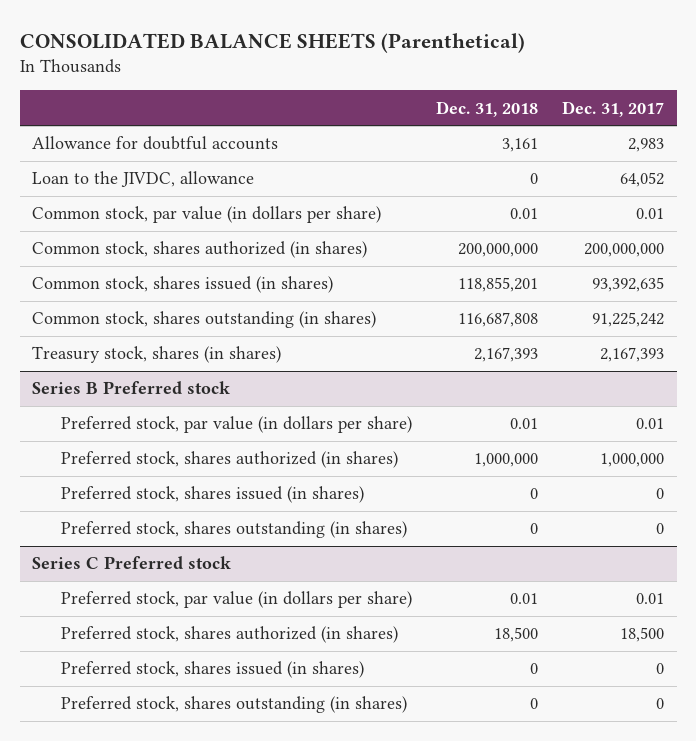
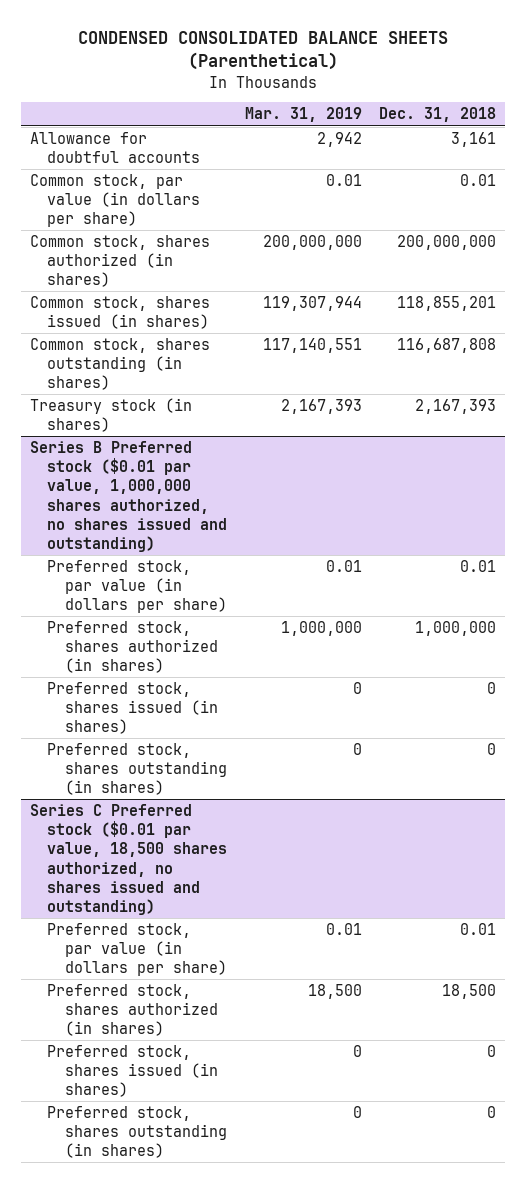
[19,32,525,53] CONSOLIDATED BALANCE SHEETS (Parenthetical) -> [77,31,448,71] CONDENSED CONSOLIDATED BALANCE SHEETS (Parenthetical)
[562,100,665,117] Dec. 31, 2017 -> none
none -> [244,107,362,123] Mar. 31, 2019
[32,171,255,188] Loan to the JIVDC, allowance -> none
[32,346,282,364] Treasury stock, shares (in shares) -> [29,397,192,433] Treasury stock (in shares)
[32,381,231,395] Series B Preferred stock -> [29,440,228,553] Series B Preferred stock ($0.01 par value, 1,000,000 shares authorized, no shares issued and outstanding)
[32,556,232,570] Series C Preferred stock -> [29,803,228,916] Series C Preferred stock ($0.01 par value, 18,500 shares authorized, no shares issued and outstanding)

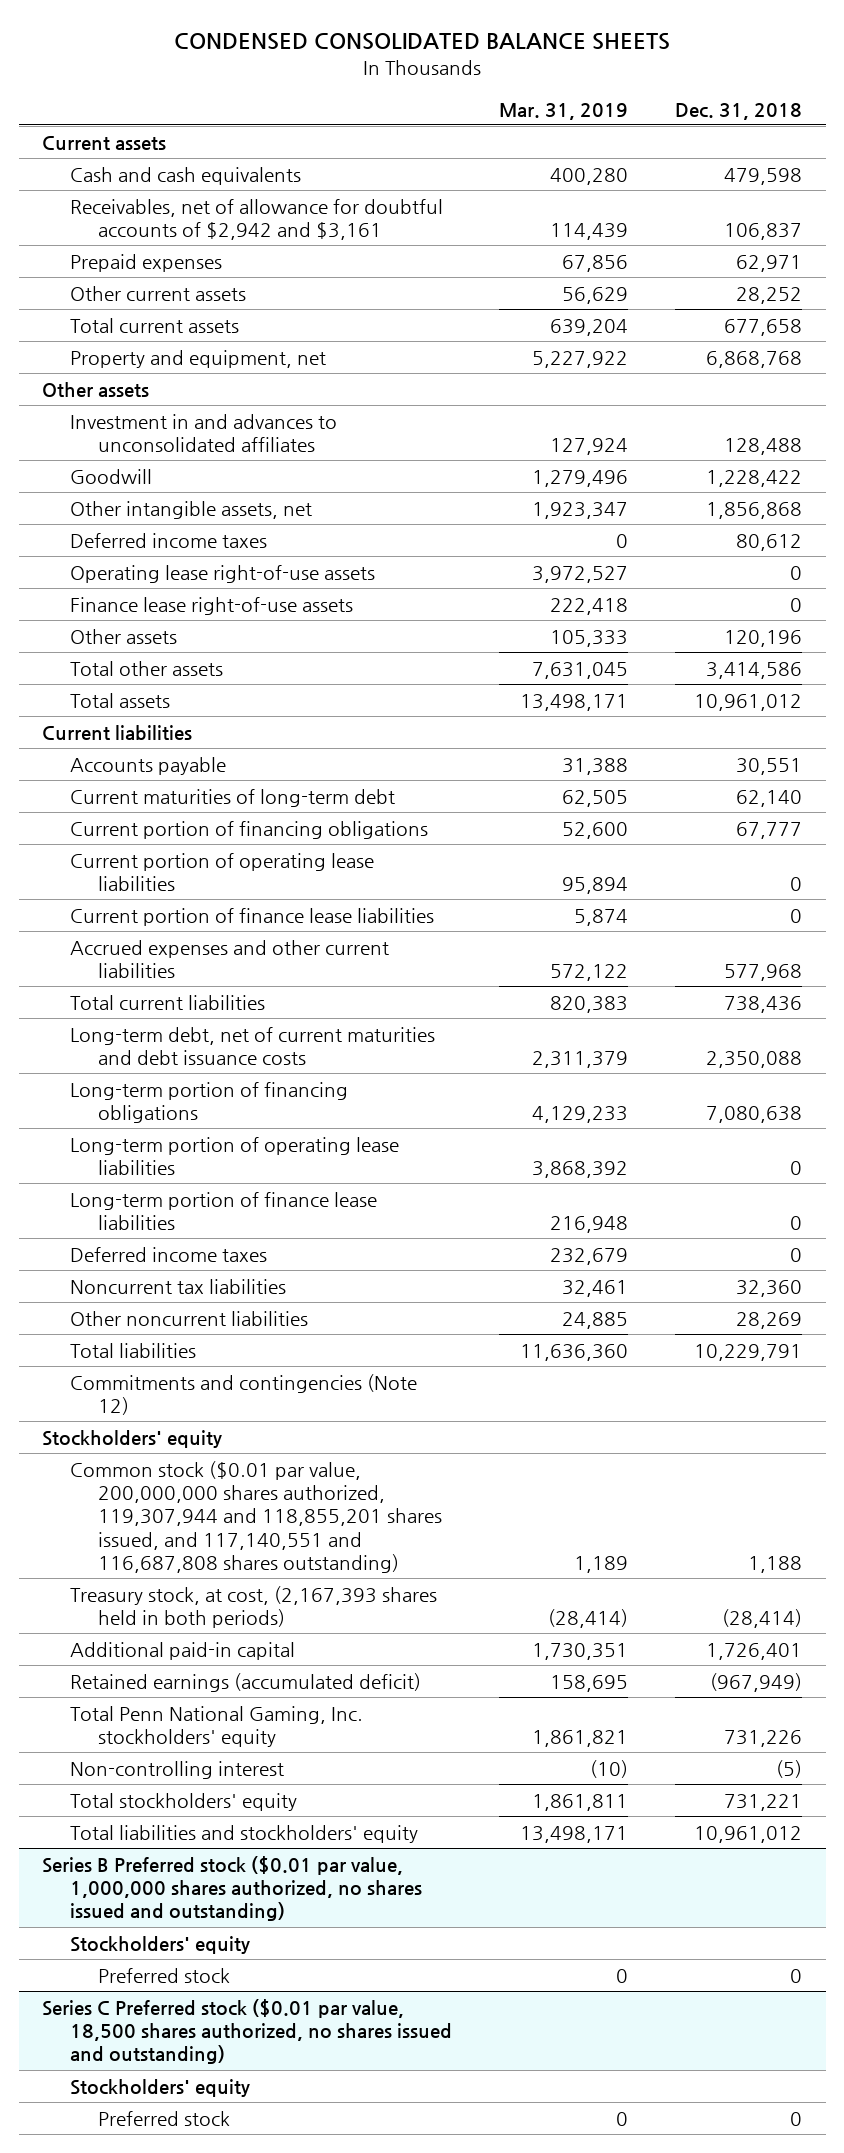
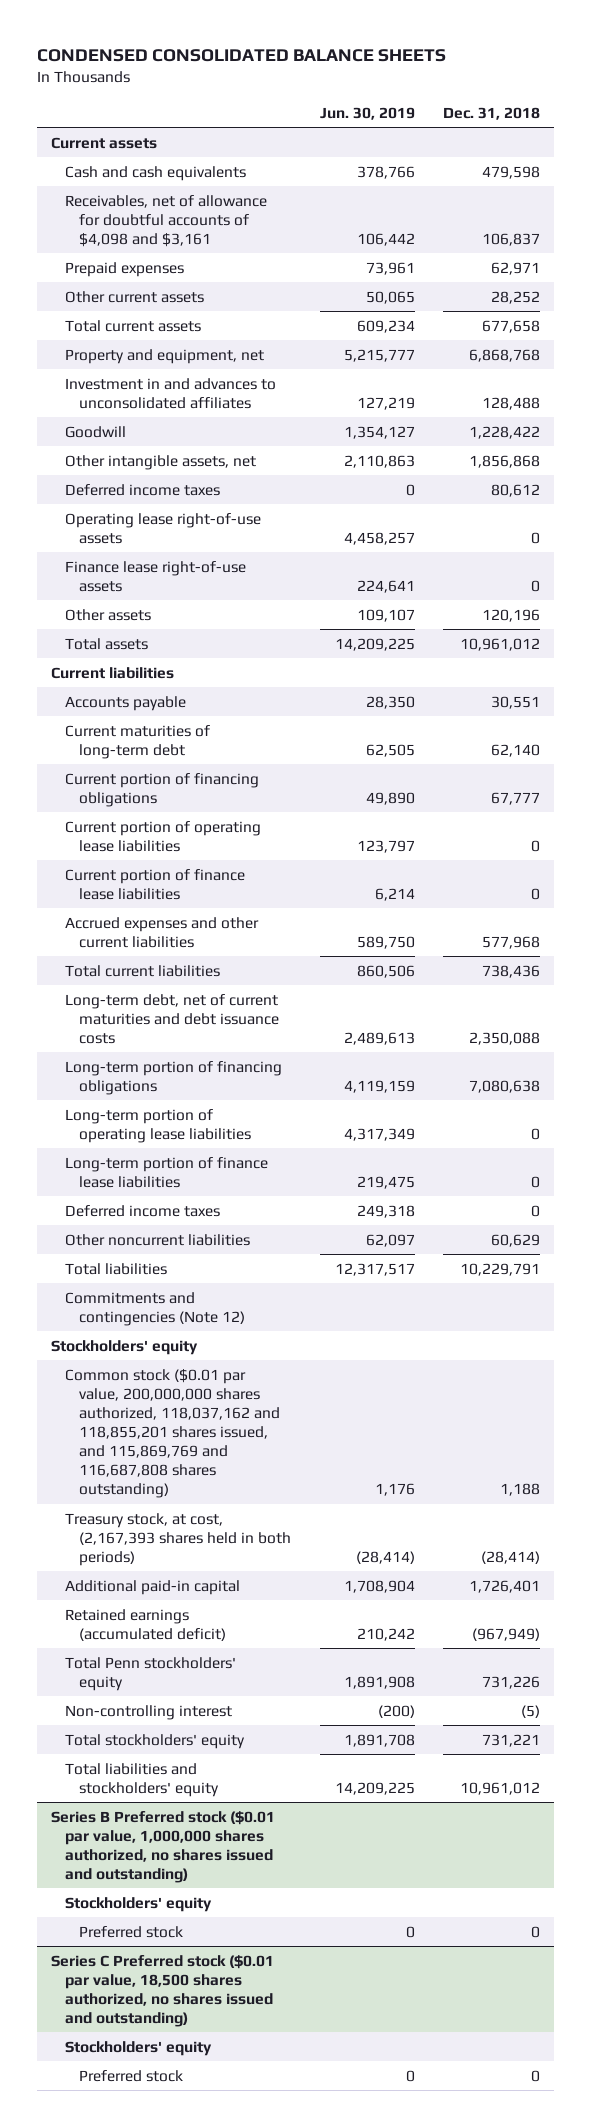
[499,102,629,120] Mar. 31, 2019 -> none
none -> [319,106,415,120] Jun. 30, 2019
[70,198,444,241] Receivables, net of allowance for doubtful accounts of $2,942 and $3,161 -> [65,194,268,247] Receivables, net of allowance for doubtful accounts of $4,098 and $3,161
[42,381,150,397] Other assets -> none
[70,660,224,676] Total other assets -> none
[70,1278,287,1294] Noncurrent tax liabilities -> none
[736,1311,803,1329] 28,269 -> [491,1233,541,1247] 60,629
[70,1460,442,1574] Common stock ($0.01 par value, 200,000,000 shares authorized, 119,307,944 and 118,855,201 shares issued, and 117,140,551 and 116,687,808 shares outstanding) -> [65,1368,281,1499] Common stock ($0.01 par value, 200,000,000 shares authorized, 118,037,162 and 118,855,201 shares issued, and 115,869,769 and 116,687,808 shares outstanding)
[70,1705,364,1748] Total Penn National Gaming, Inc. stockholders' equity -> [65,1656,237,1691] Total Penn stockholders' equity

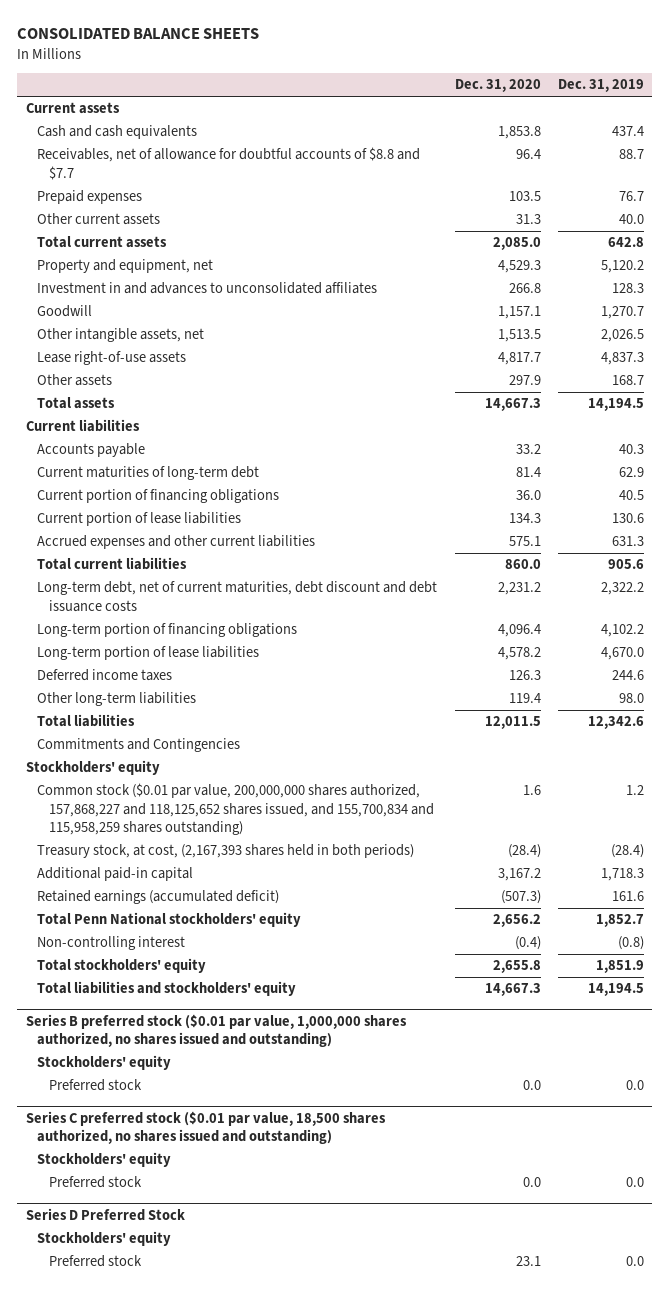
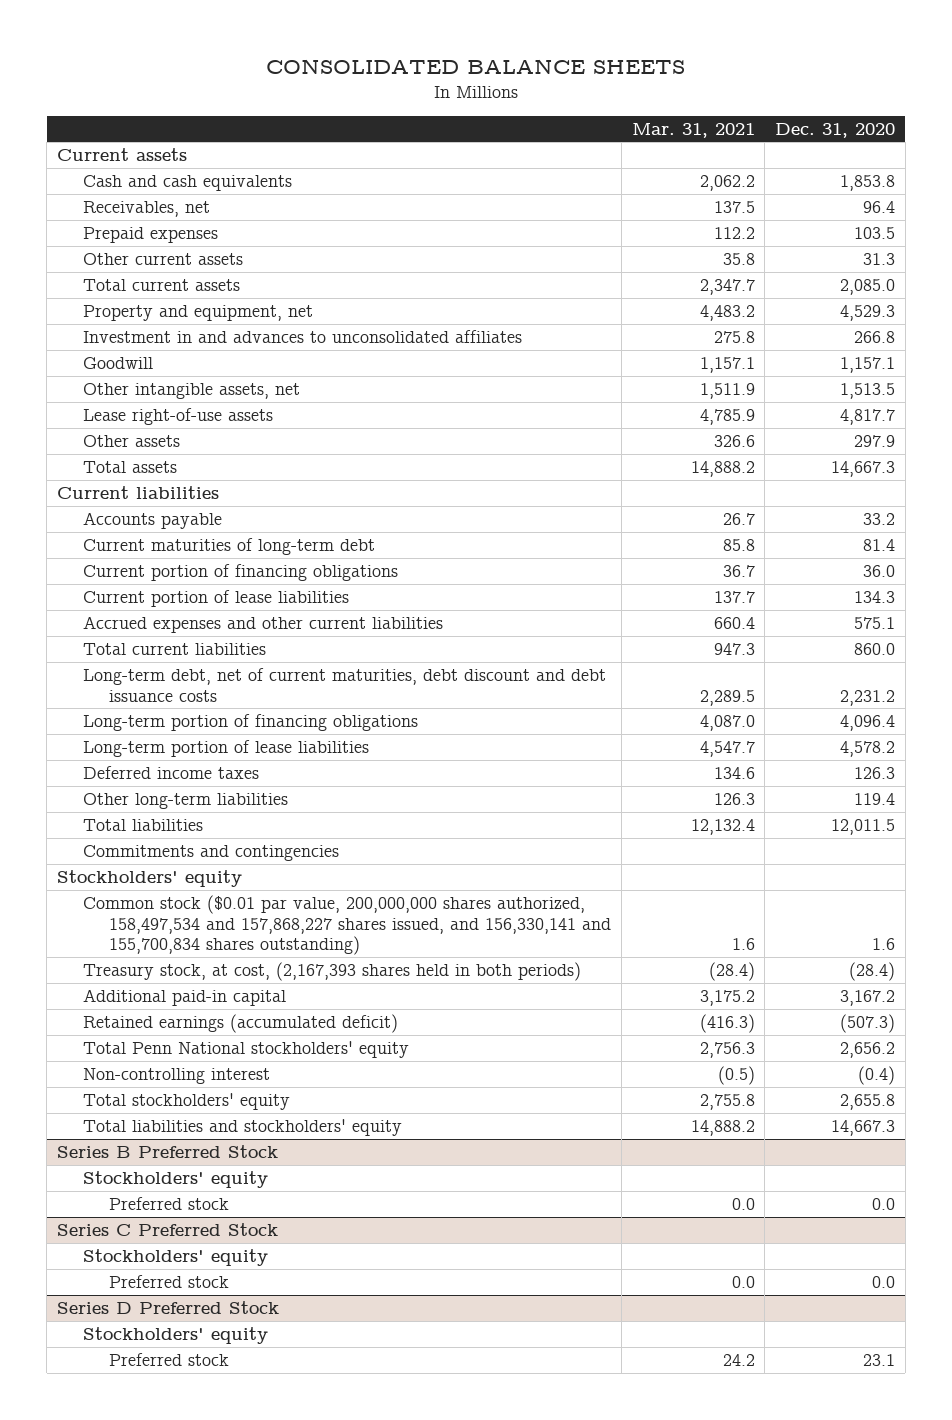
[557,79,644,93] Dec. 31, 2019 -> none
none -> [631,122,755,138] Mar. 31, 2021
[37,147,421,180] Receivables, net of allowance for doubtful accounts of $8.8 and $7.7 -> [82,201,210,218] Receivables, net
[37,738,241,753] Commitments and Contingencies -> [82,845,339,862] Commitments and contingencies
[37,783,435,835] Common stock ($0.01 par value, 200,000,000 shares authorized, 157,868,227 and 118,125,652 shares issued, and 155,700,834 and 115,958,259 shares outstanding) -> [82,895,611,956] Common stock ($0.01 par value, 200,000,000 shares authorized, 158,497,534 and 157,868,227 shares issued, and 156,330,141 and 155,700,834 shares outstanding)
[25,1013,407,1047] Series B preferred stock ($0.01 par value, 1,000,000 shares authorized, no shares issued and outstanding) -> [56,1145,278,1159] Series B Preferred Stock
[25,1110,386,1144] Series C preferred stock ($0.01 par value, 18,500 shares authorized, no shares issued and outstanding) -> [56,1223,278,1237] Series C Preferred Stock

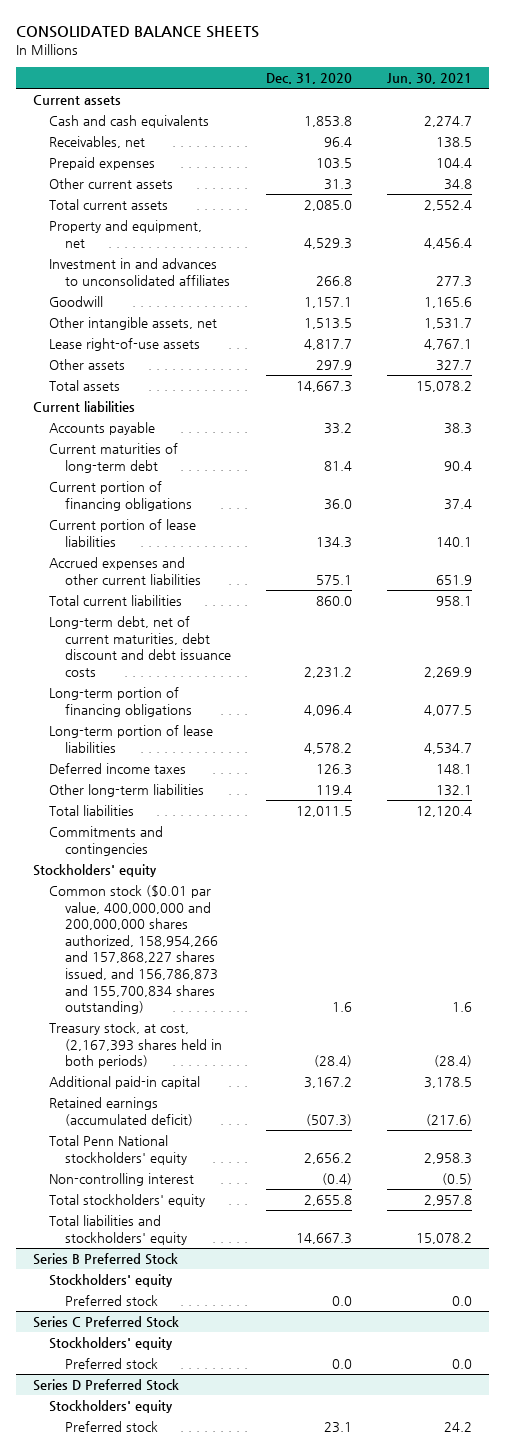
[631,122,755,138] Mar. 31, 2021 -> none
none -> [386,73,472,85] Jun. 30, 2021
[82,895,611,956] Common stock ($0.01 par value, 200,000,000 shares authorized, 158,497,534 and 157,868,227 shares issued, and 156,330,141 and 155,700,834 shares outstanding) -> [49,885,218,1015] Common stock ($0.01 par value, 400,000,000 and 200,000,000 shares authorized, 158,954,266 and 157,868,227 shares issued, and 156,786,873 and 155,700,834 shares outstanding)

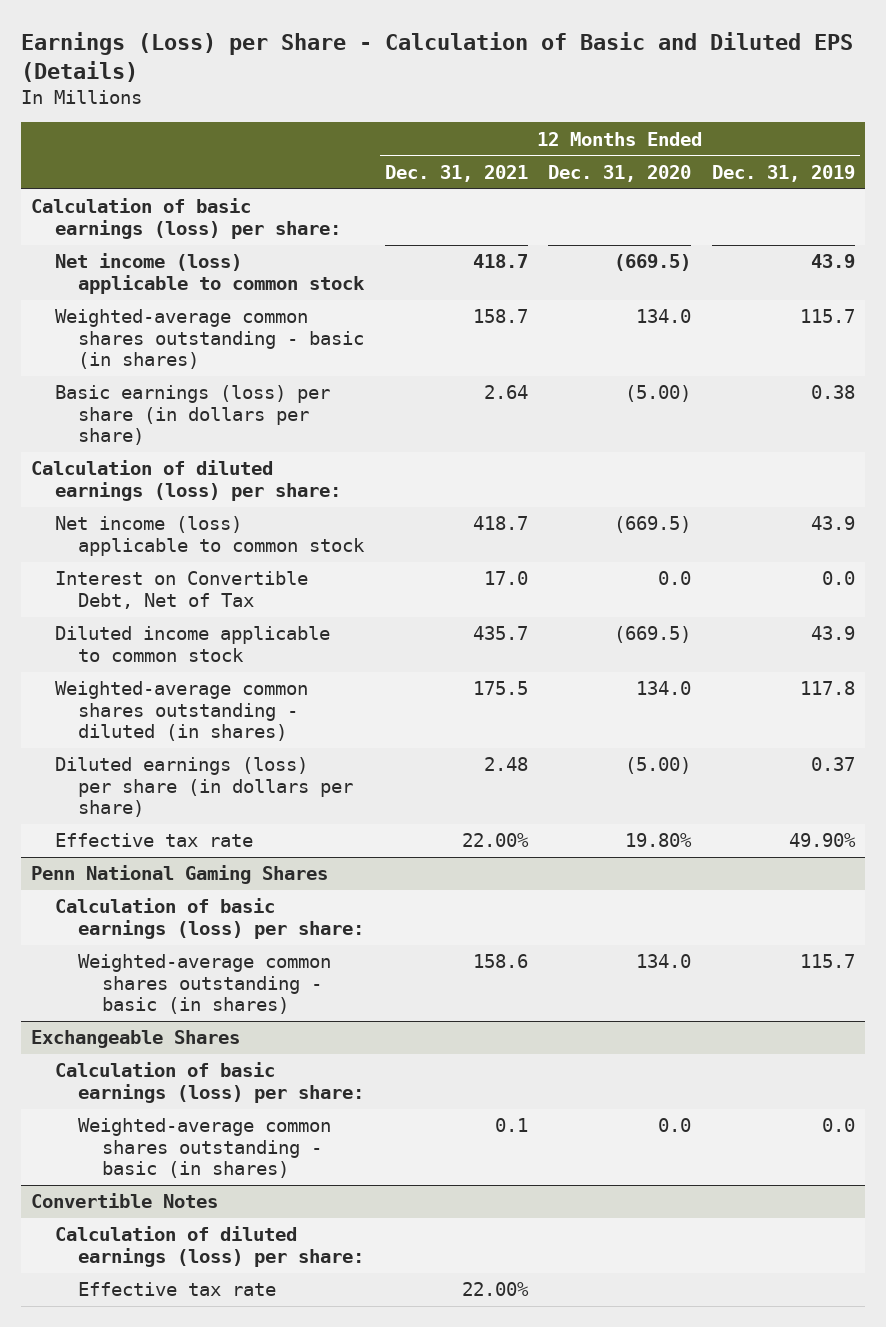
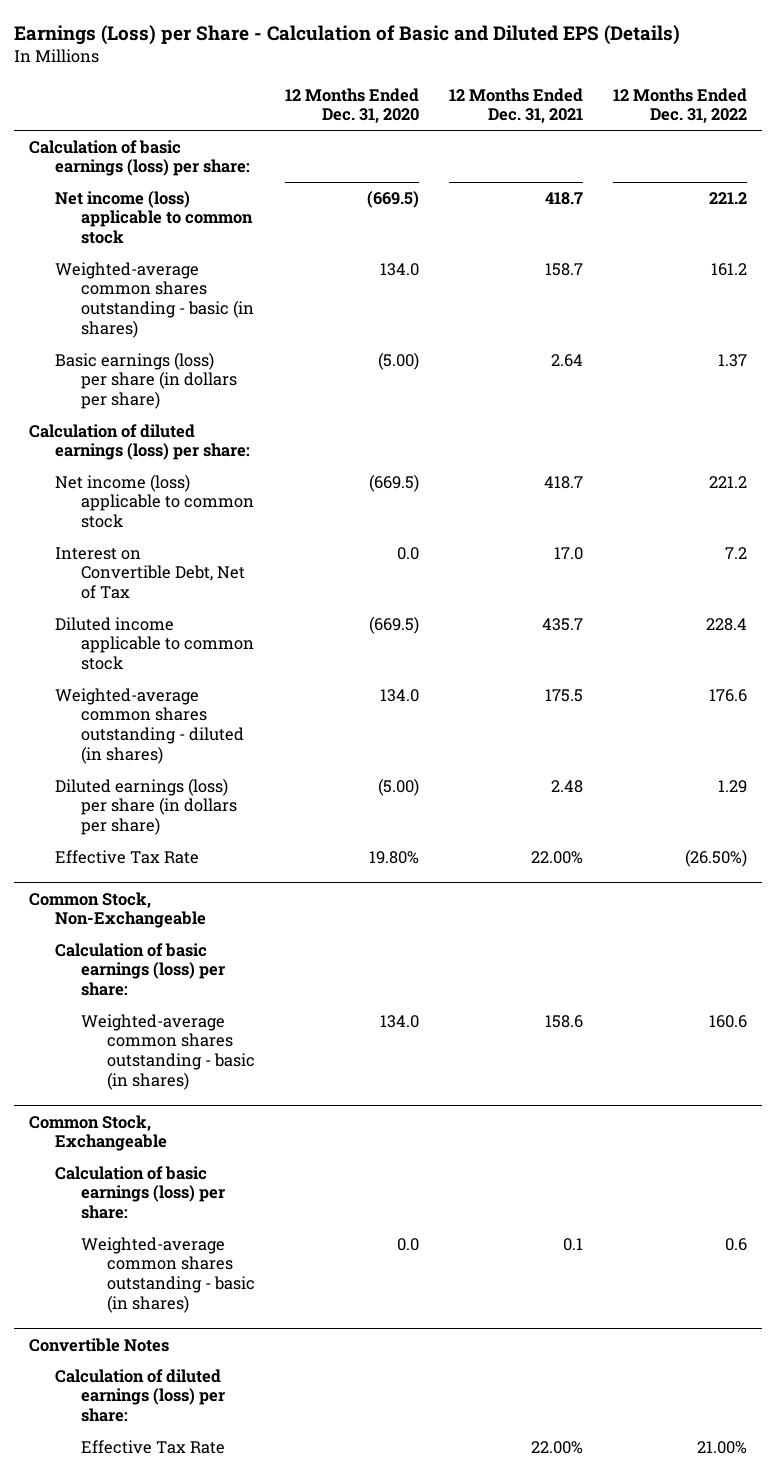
[711,164,855,182] Dec. 31, 2019 -> none
none -> [612,87,747,124] 12 Months Ended Dec. 31, 2022
[54,833,253,848] Effective tax rate -> [55,849,200,864] Effective Tax Rate
[31,865,329,885] Penn National Gaming Shares -> [29,891,207,929] Common Stock, Non-Exchangeable
[31,1030,241,1049] Exchangeable Shares -> [29,1114,168,1152] Common Stock, Exchangeable
[78,1282,277,1297] Effective tax rate -> [81,1439,226,1454] Effective Tax Rate

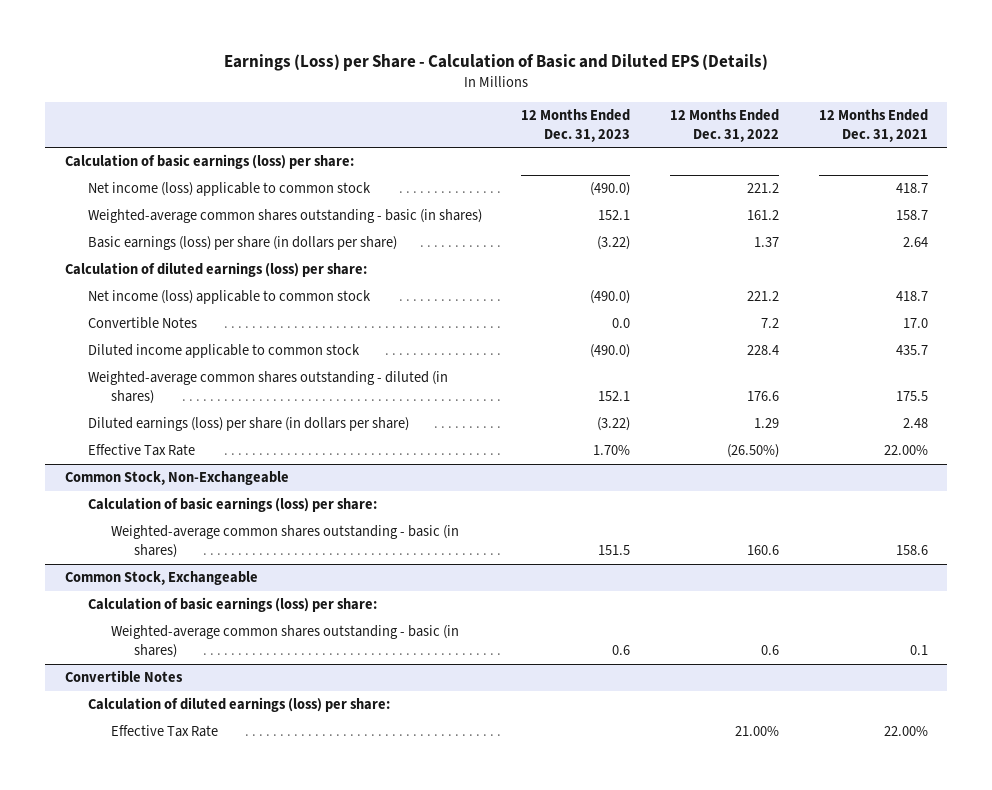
[284,87,419,124] 12 Months Ended Dec. 31, 2020 -> none
none -> [521,109,631,142] 12 Months Ended Dec. 31, 2023
[55,546,246,600] Interest on Convertible Debt, Net of Tax -> [87,317,197,330] Convertible Notes

